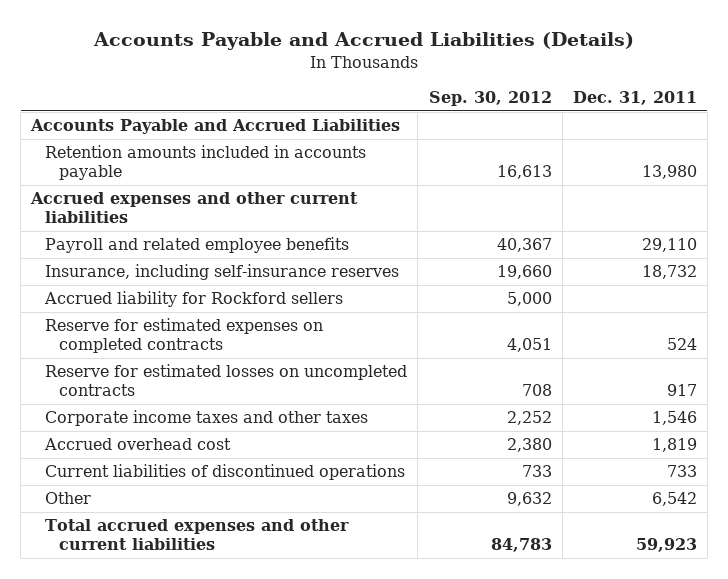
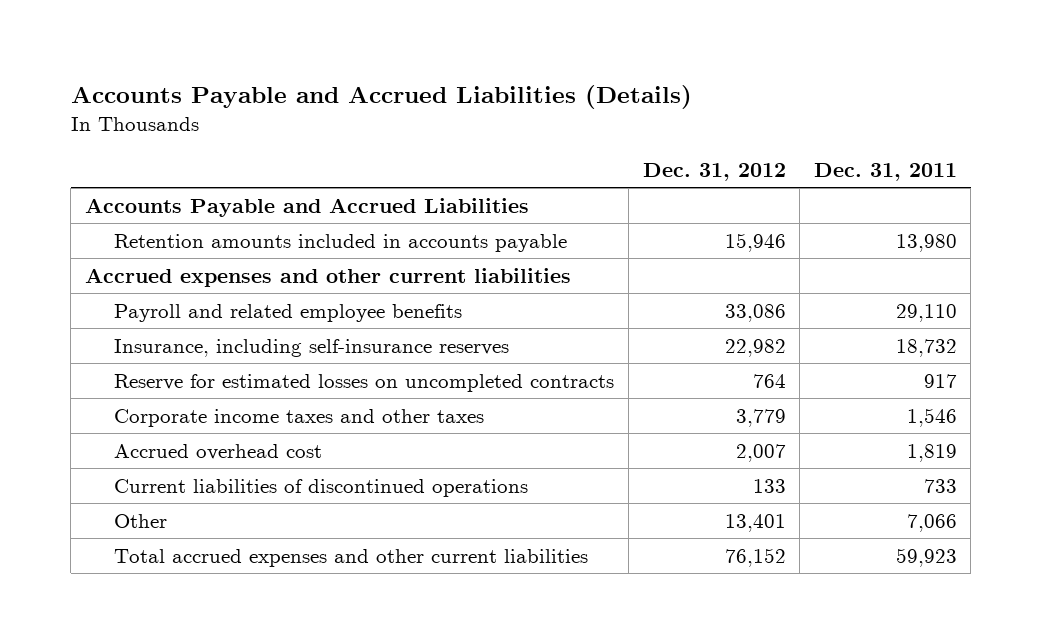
[428,91,552,107] Sep. 30, 2012 -> none
none -> [642,162,786,181] Dec. 31, 2012
[44,291,344,308] Accrued liability for Rockford sellers -> none
[45,318,324,354] Reserve for estimated expenses on completed contracts -> none
[651,492,697,507] 6,542 -> [906,513,957,532] 7,066

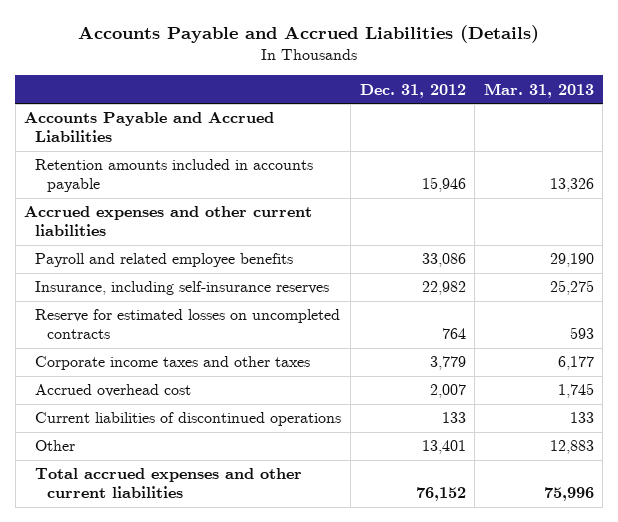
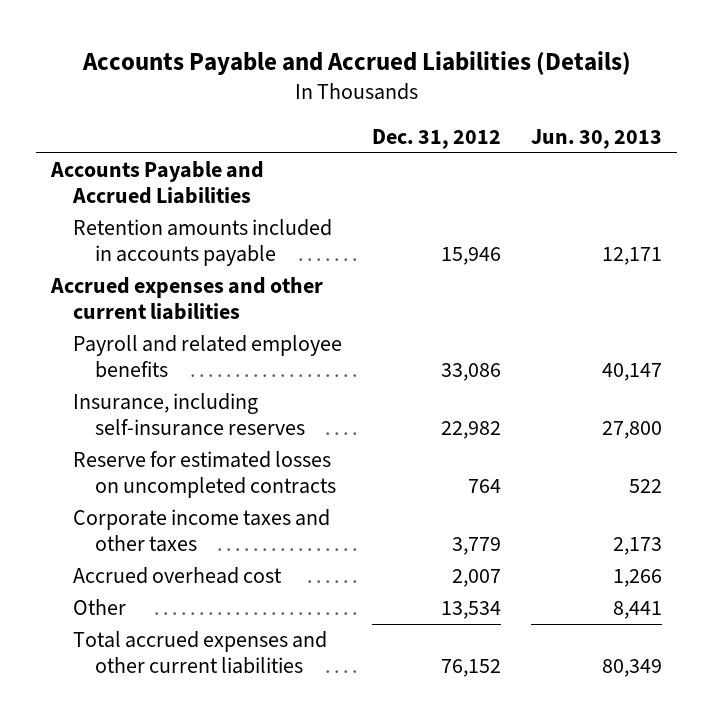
[483,82,594,98] Mar. 31, 2013 -> none
none -> [531,129,663,150] Jun. 30, 2013
[35,412,342,427] Current liabilities of discontinued operations -> none
[421,440,466,455] 13,401 -> [441,601,502,620] 13,534

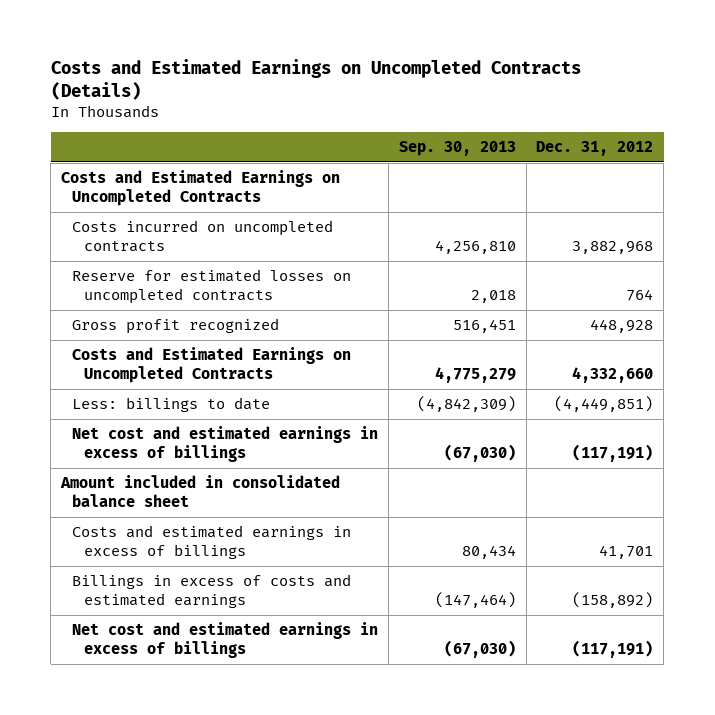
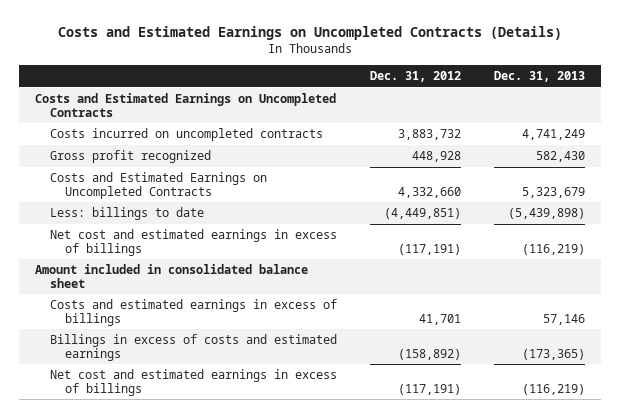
[398,140,516,156] Sep. 30, 2013 -> none
none -> [493,71,585,83] Dec. 31, 2013
[72,269,352,304] Reserve for estimated losses on uncompleted contracts -> none
[572,240,654,254] 3,882,968 -> [398,129,462,141] 3,883,732

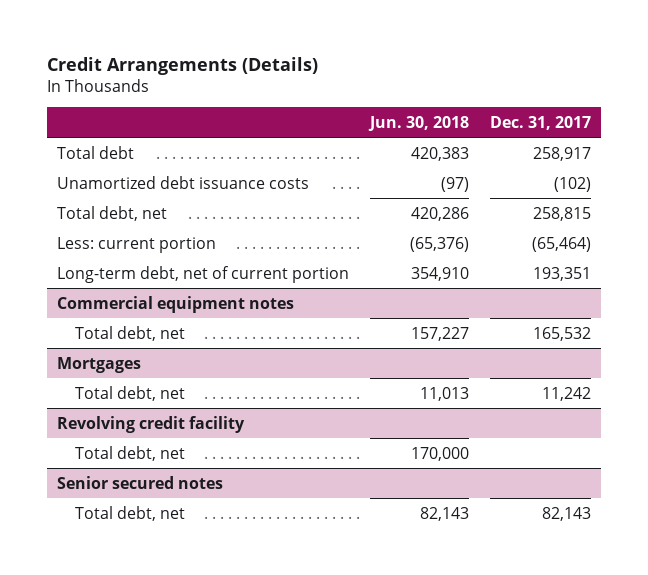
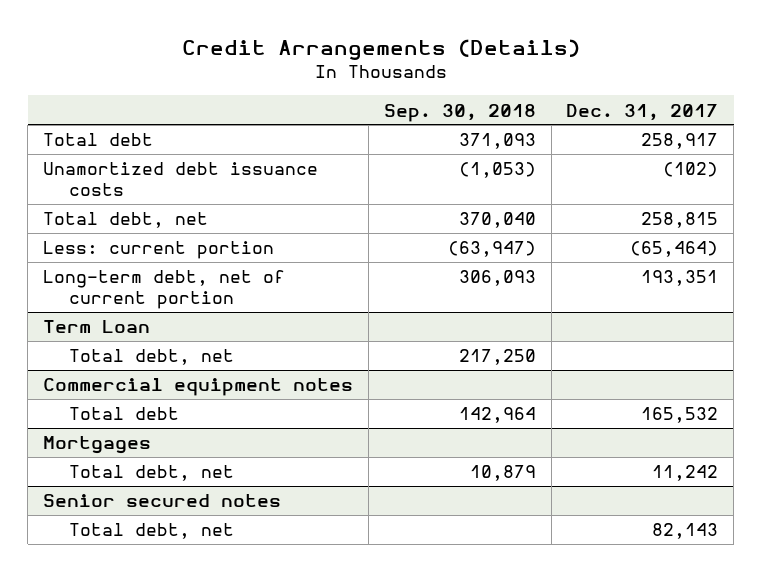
[368,115,470,131] Jun. 30, 2018 -> none
none -> [383,103,536,122] Sep. 30, 2018
none -> [43,320,151,334] Term Loan
none -> [68,349,234,366] Total debt, net
[74,325,185,341] Total debt, net -> [68,407,179,421] Total debt
[57,415,246,433] Revolving credit facility -> none
[74,445,185,461] Total debt, net -> none

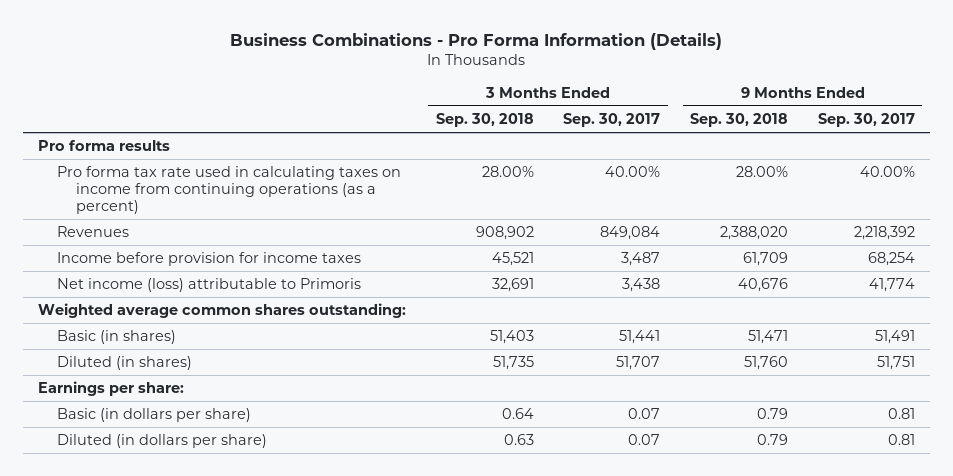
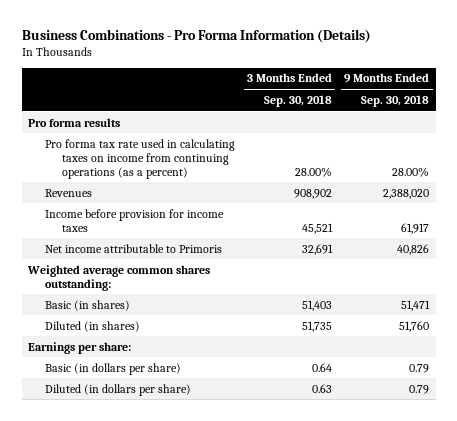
[563,113,661,128] Sep. 30, 2017 -> none
[817,113,915,128] Sep. 30, 2017 -> none
[743,252,789,267] 61,709 -> [401,222,430,234] 61,917
[56,278,361,293] Net income (loss) attributable to Primoris -> [44,243,222,253] Net income attributable to Primoris
[738,278,789,293] 40,676 -> [397,243,430,255] 40,826

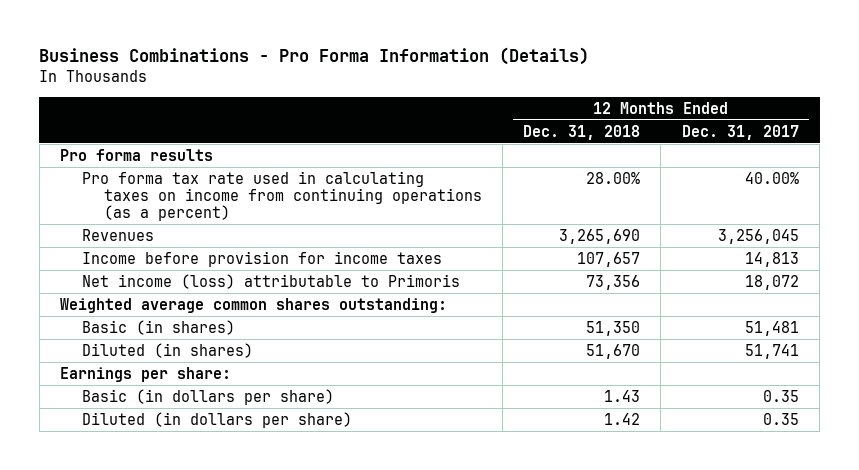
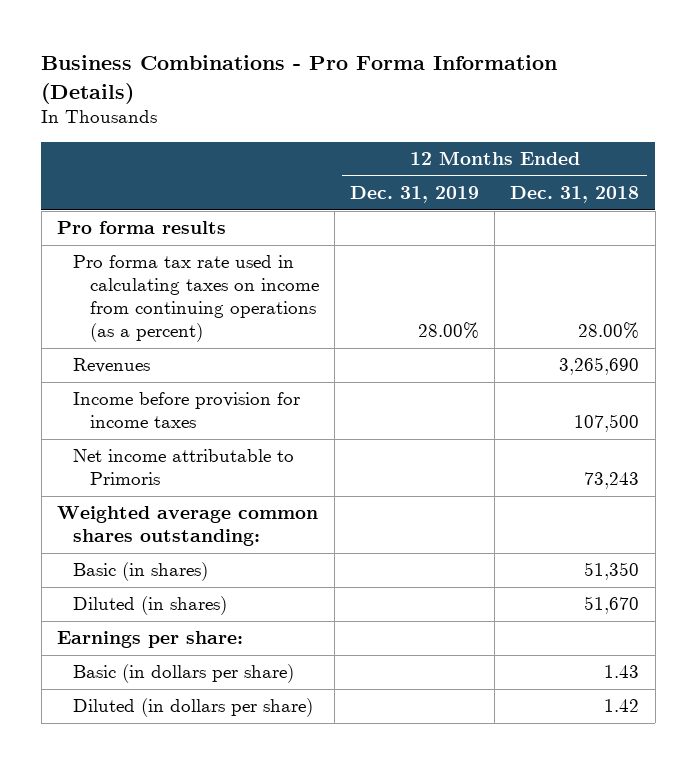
[681,124,799,140] Dec. 31, 2017 -> none
none -> [350,186,480,204] Dec. 31, 2019
[577,251,641,267] 107,657 -> [574,414,640,433] 107,500
[81,273,460,289] Net income (loss) attributable to Primoris -> [73,449,295,486] Net income attributable to Primoris
[586,274,641,290] 73,356 -> [584,472,640,490] 73,243

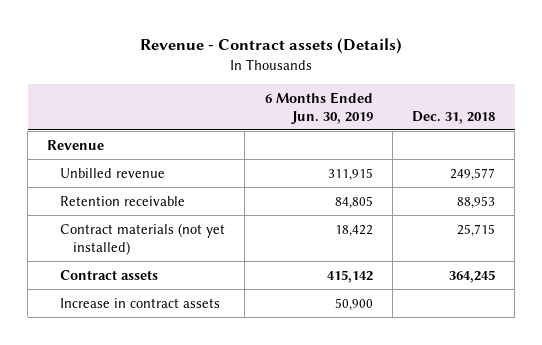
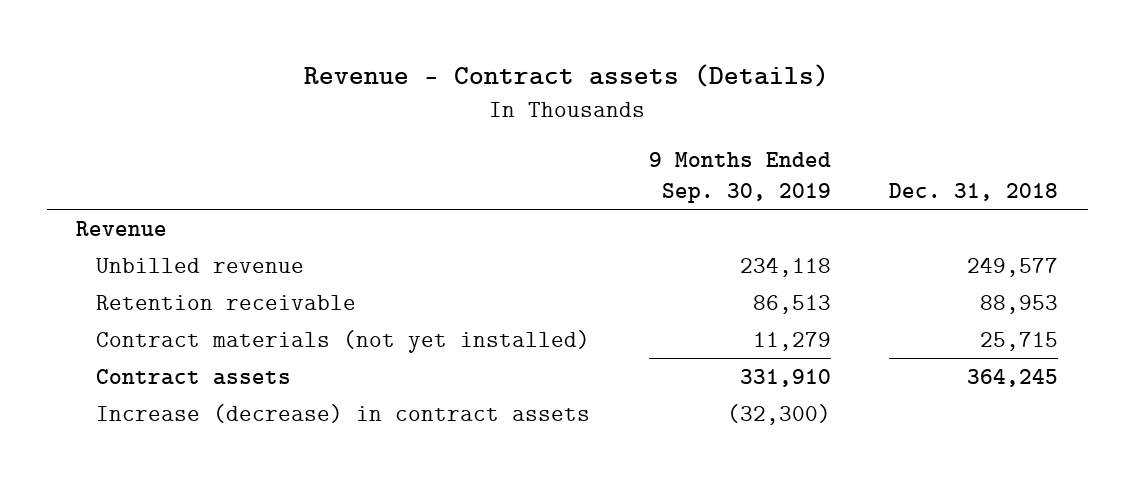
[264,91,373,124] 6 Months Ended Jun. 30, 2019 -> none
none -> [648,151,831,203] 9 Months Ended Sep. 30, 2019
[60,297,221,308] Increase in contract assets -> [96,404,591,424] Increase (decrease) in contract assets

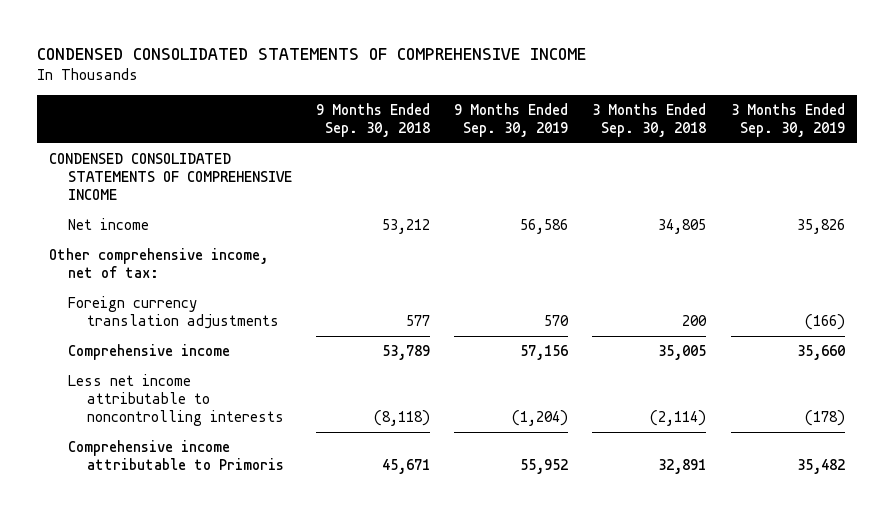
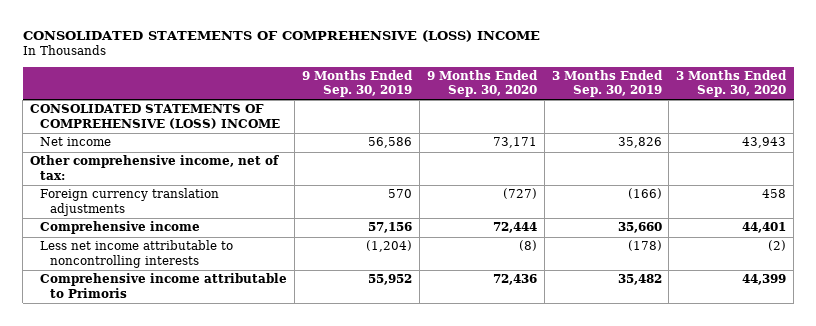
[36,47,586,60] CONDENSED CONSOLIDATED STATEMENTS OF COMPREHENSIVE INCOME -> [22,30,540,43] CONSOLIDATED STATEMENTS OF COMPREHENSIVE (LOSS) INCOME
[316,102,431,137] 9 Months Ended Sep. 30, 2018 -> none
[592,102,707,137] 3 Months Ended Sep. 30, 2018 -> none
none -> [426,70,538,98] 9 Months Ended Sep. 30, 2020
none -> [676,70,788,98] 3 Months Ended Sep. 30, 2020
[49,152,292,201] CONDENSED CONSOLIDATED STATEMENTS OF COMPREHENSIVE INCOME -> [29,104,281,129] CONSOLIDATED STATEMENTS OF COMPREHENSIVE (LOSS) INCOME

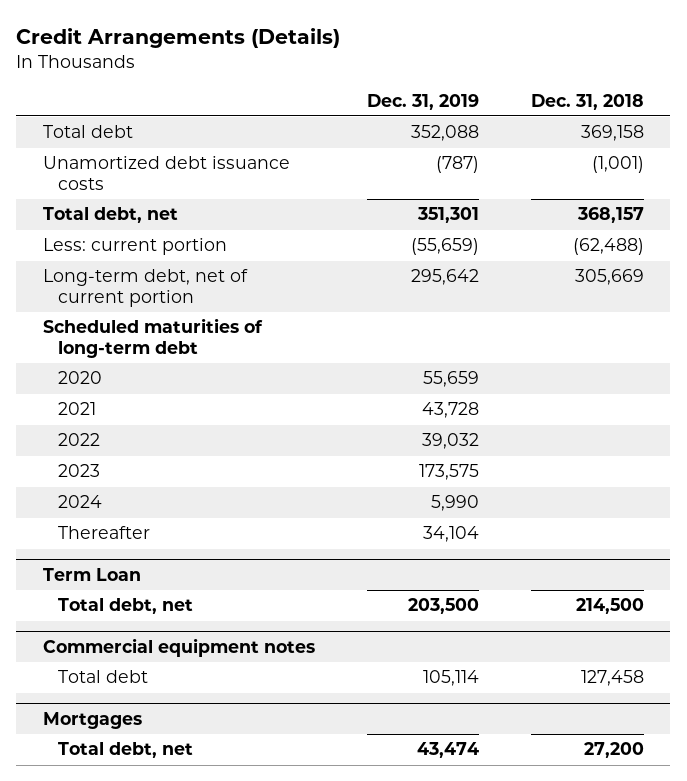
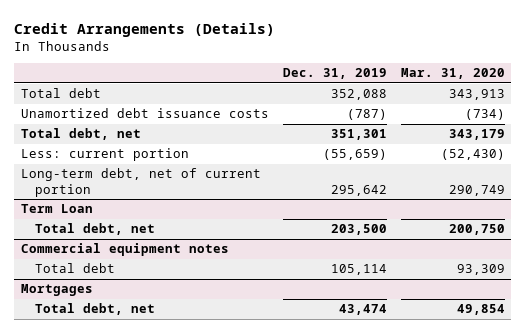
[531,93,645,110] Dec. 31, 2018 -> none
none -> [400,68,505,80] Mar. 31, 2020
[42,318,263,358] Scheduled maturities of long-term debt -> none
[57,371,102,385] 2020 -> none
[57,402,96,416] 2021 -> none
[57,433,100,447] 2022 -> none
[57,464,100,478] 2023 -> none
[57,495,102,509] 2024 -> none
[57,526,150,540] Thereafter -> none

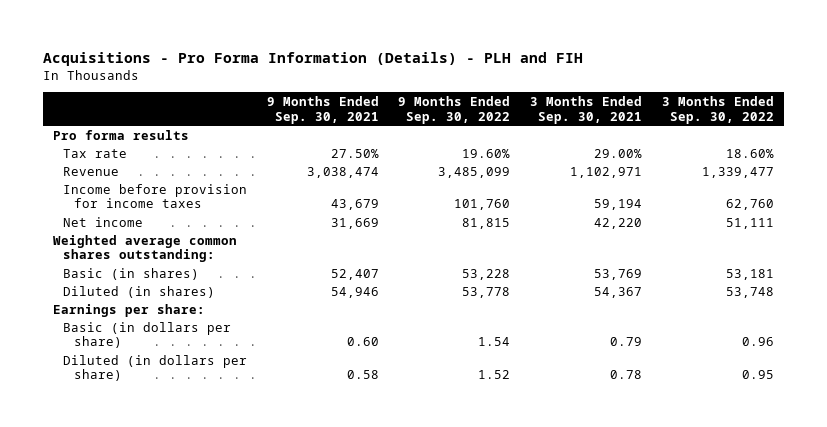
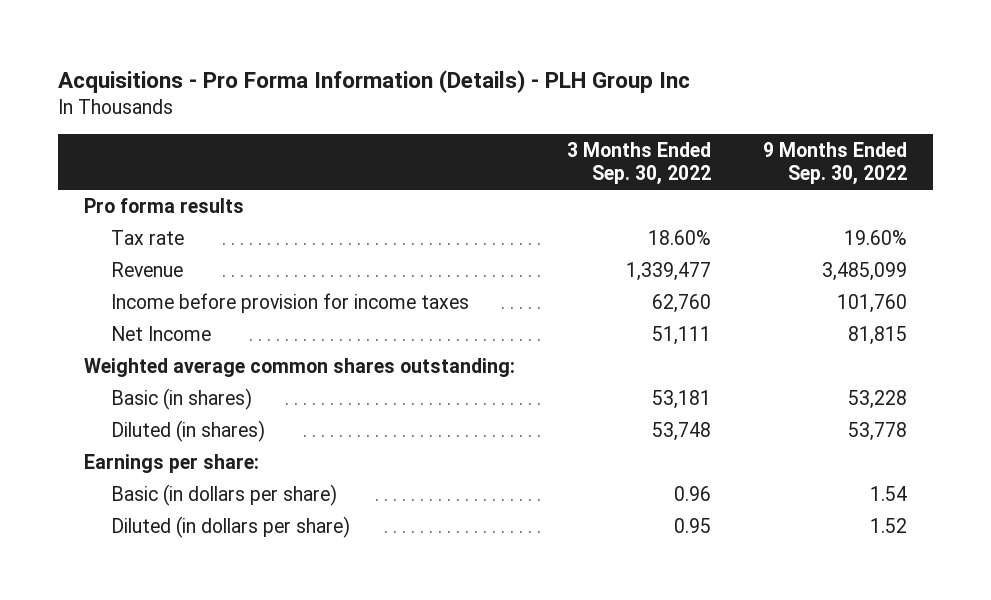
[43,51,584,66] Acquisitions - Pro Forma Information (Details) - PLH and FIH -> [58,70,691,94] Acquisitions - Pro Forma Information (Details) - PLH Group Inc
[266,96,379,124] 9 Months Ended Sep. 30, 2021 -> none
[530,96,643,124] 3 Months Ended Sep. 30, 2021 -> none
[63,216,144,227] Net income -> [110,325,211,341] Net Income

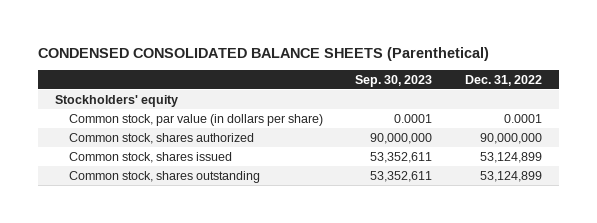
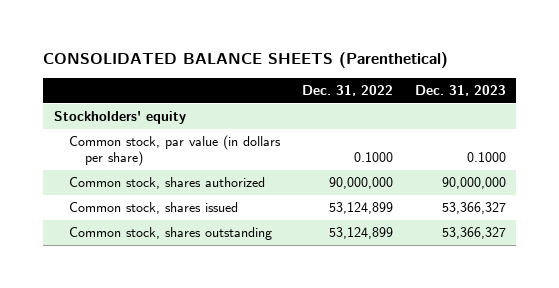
[38,46,490,61] CONDENSED CONSOLIDATED BALANCE SHEETS (Parenthetical) -> [42,52,448,69] CONSOLIDATED BALANCE SHEETS (Parenthetical)
[355,74,433,87] Sep. 30, 2023 -> none
none -> [414,85,506,97] Dec. 31, 2023
[504,113,543,123] 0.0001 -> [353,152,393,163] 0.1000

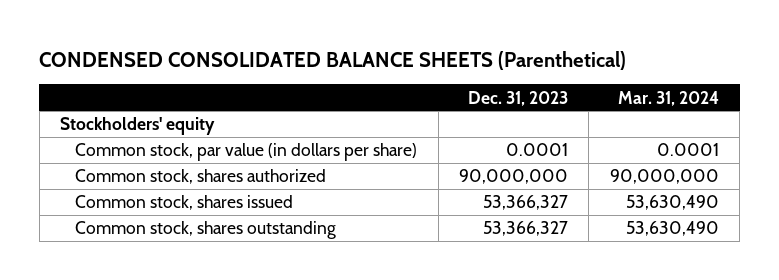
[42,52,448,69] CONSOLIDATED BALANCE SHEETS (Parenthetical) -> [39,50,627,70] CONDENSED CONSOLIDATED BALANCE SHEETS (Parenthetical)
[301,85,393,97] Dec. 31, 2022 -> none
none -> [617,90,719,106] Mar. 31, 2024
[466,152,506,163] 0.1000 -> [506,143,569,157] 0.0001

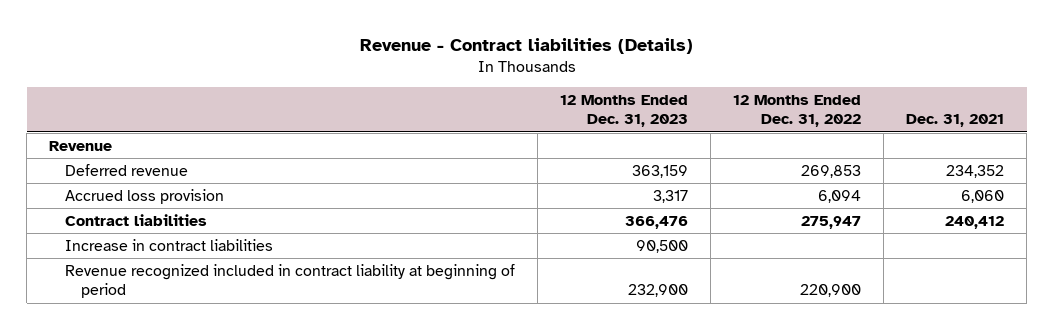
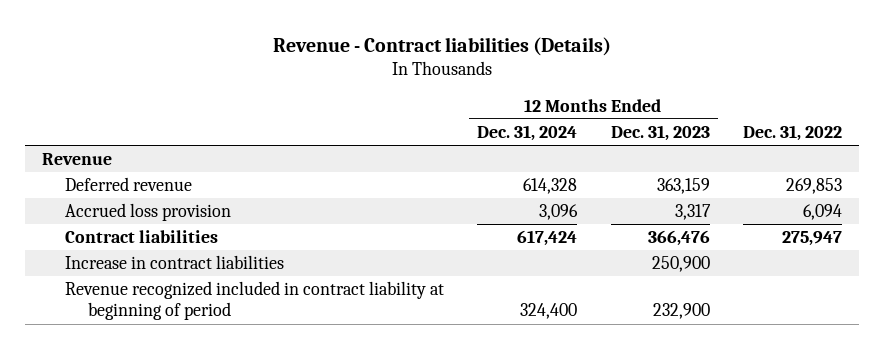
[733,95,862,128] 12 Months Ended Dec. 31, 2022 -> none
[906,114,1005,128] Dec. 31, 2021 -> none
none -> [477,124,578,141] Dec. 31, 2024
none -> [743,124,843,141] Dec. 31, 2022
[636,240,689,254] 90,500 -> [651,255,710,272] 250,900

